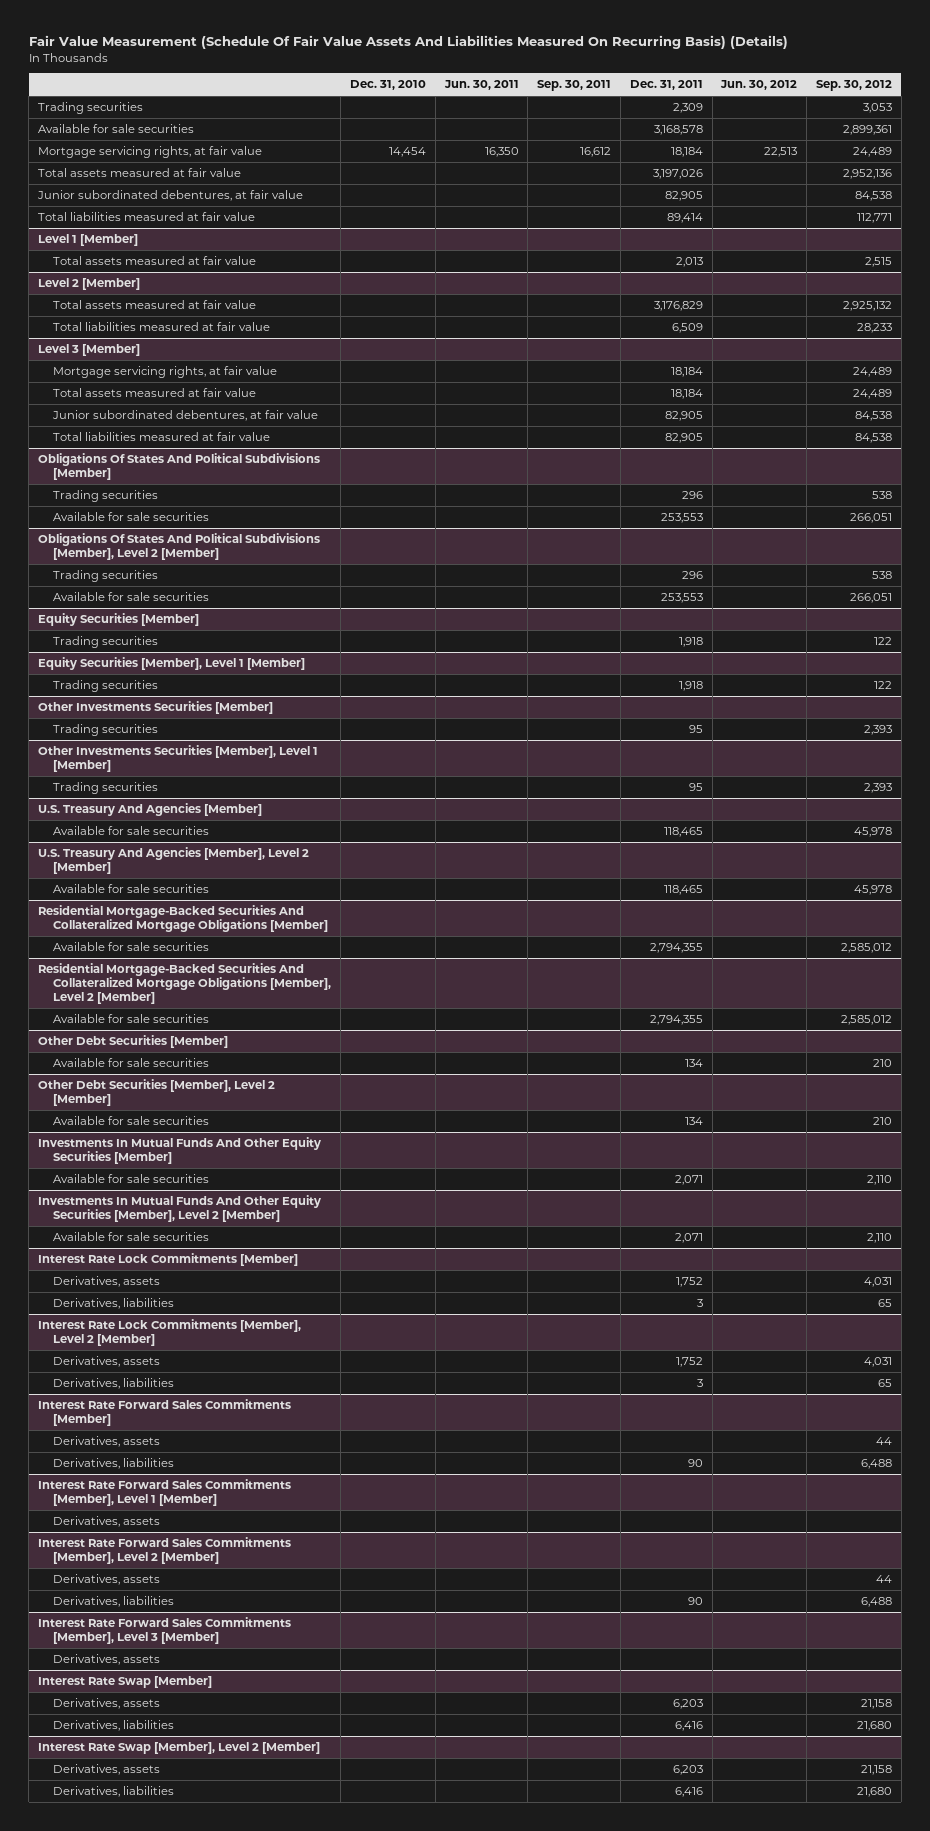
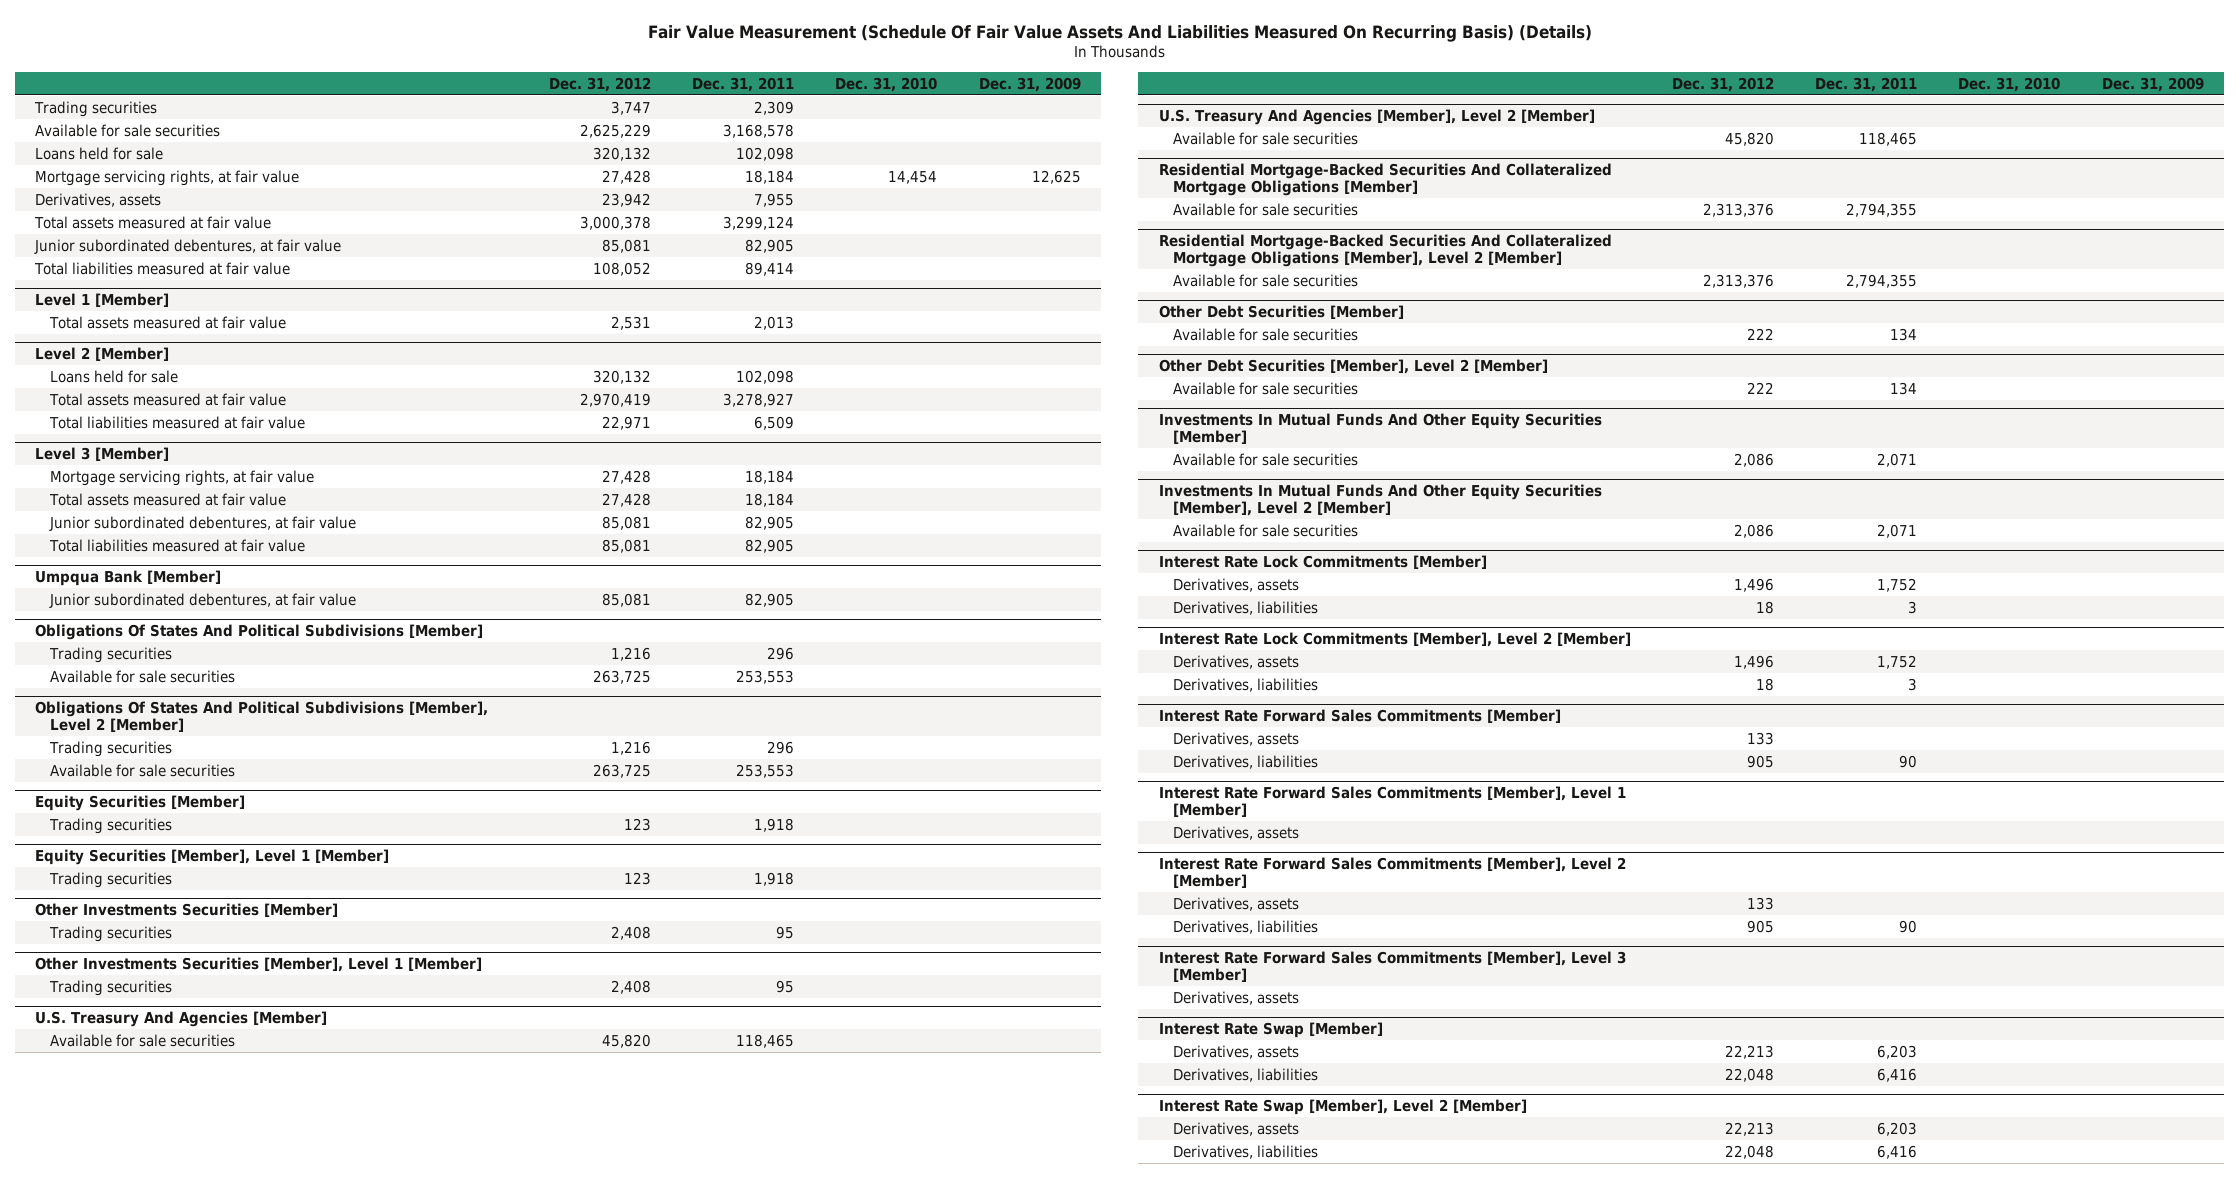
[443,80,519,91] Jun. 30, 2011 -> none
[537,80,612,92] Sep. 30, 2011 -> none
[720,80,798,91] Jun. 30, 2012 -> none
[815,80,892,92] Sep. 30, 2012 -> none
none -> [548,76,651,92] Dec. 31, 2012
none -> [978,76,1081,92] Dec. 31, 2009
none -> [35,146,164,160] Loans held for sale
none -> [35,192,162,207] Derivatives, assets
[652,168,703,179] 3,197,026 -> [723,215,795,230] 3,299,124
none -> [50,369,179,383] Loans held for sale
[653,300,703,311] 3,176,829 -> [723,392,795,407] 3,278,927
none -> [35,570,222,587] Umpqua Bank [Member]
none -> [49,592,357,608] Junior subordinated debentures, at fair value

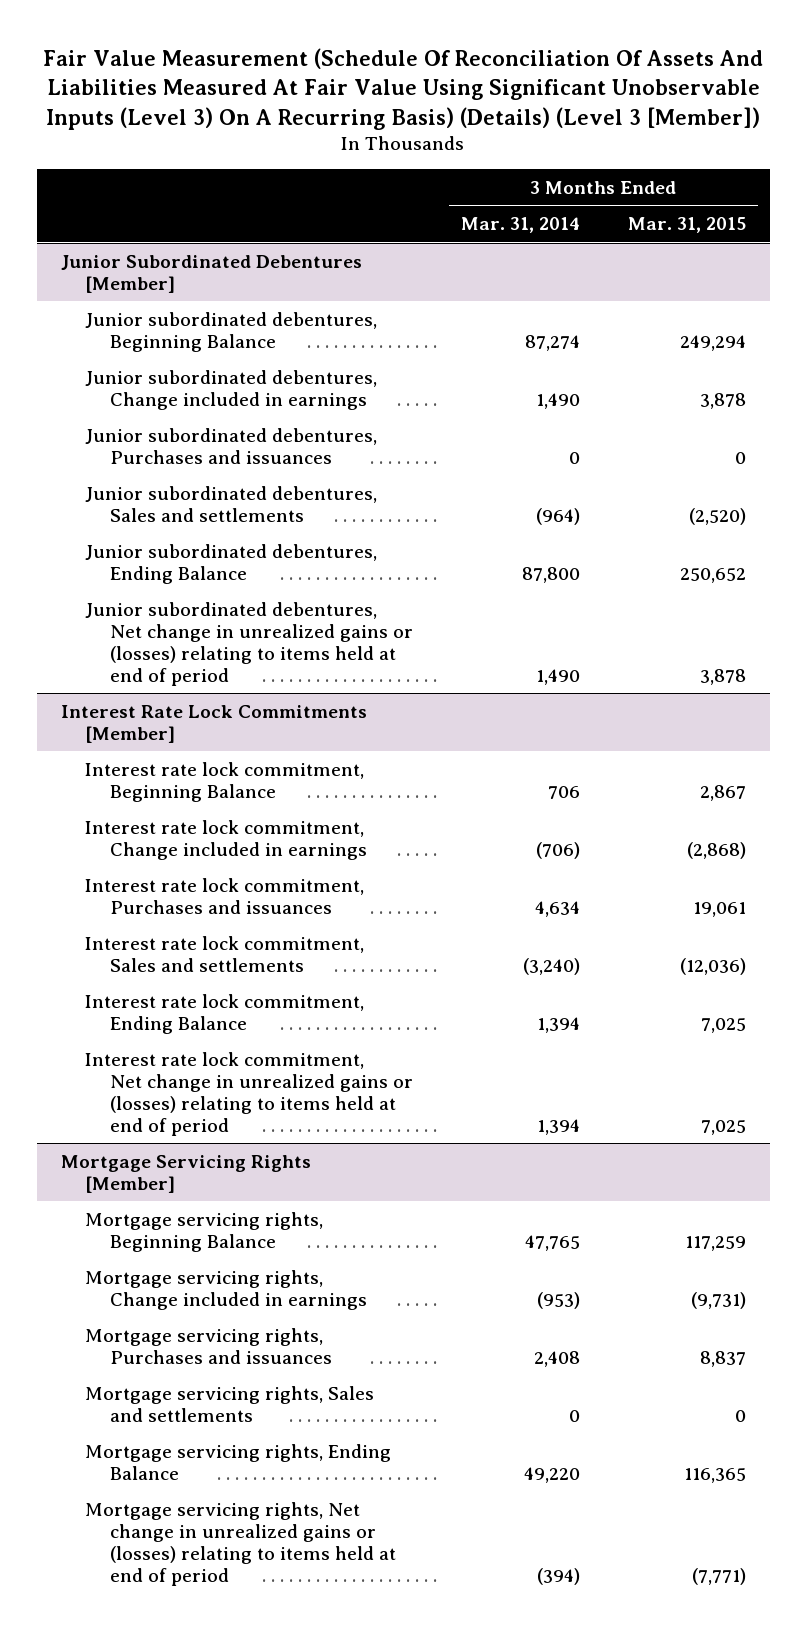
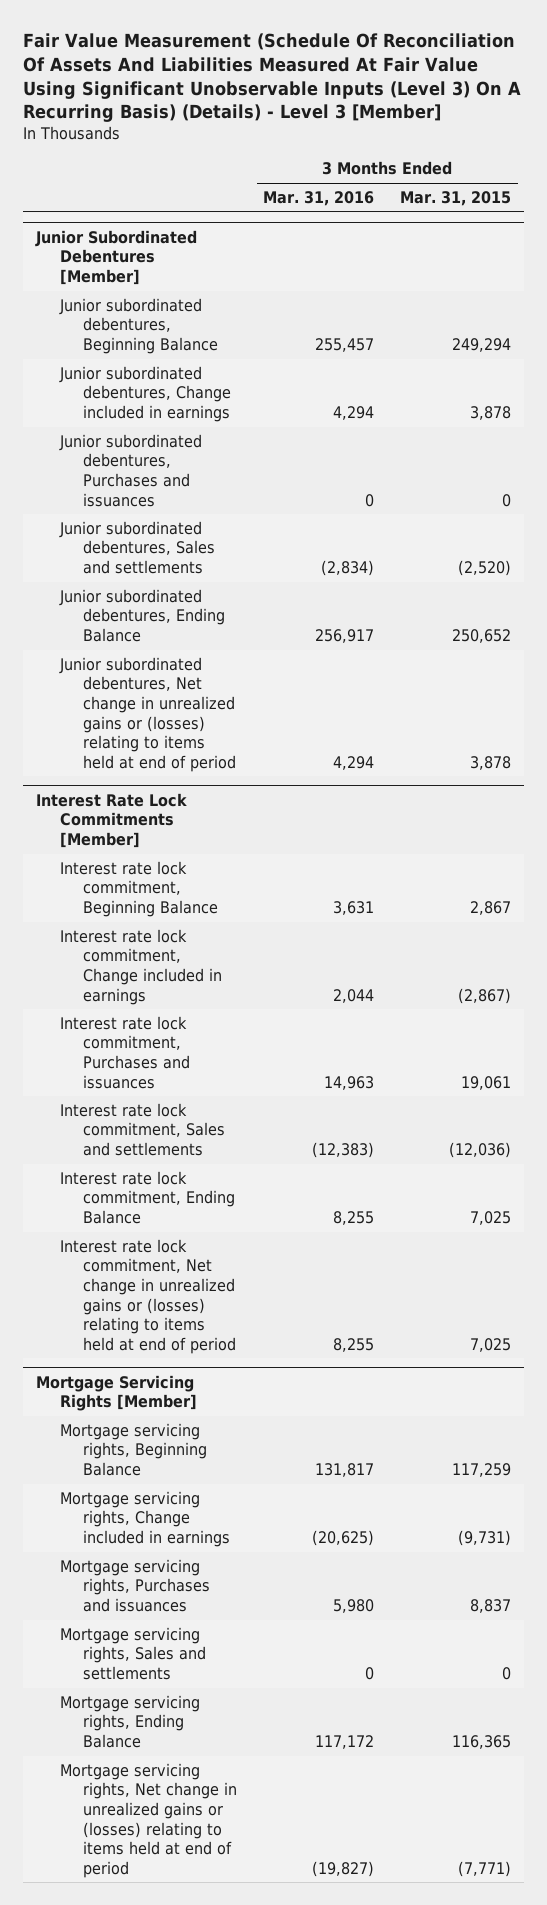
[43,47,764,130] Fair Value Measurement (Schedule Of Reconciliation Of Assets And Liabilities Measured At Fair Value Using Significant Unobservable Inputs (Level 3) On A Recurring Basis) (Details) (Level 3 [Member]) -> [23,32,522,123] Fair Value Measurement (Schedule Of Reconciliation Of Assets And Liabilities Measured At Fair Value Using Significant Unobservable Inputs (Level 3) On A Recurring Basis) (Details) - Level 3 [Member]
[460,217,580,234] Mar. 31, 2014 -> none
none -> [263,191,375,207] Mar. 31, 2016
[686,841,746,859] (2,868) -> [458,987,512,1004] (2,867)

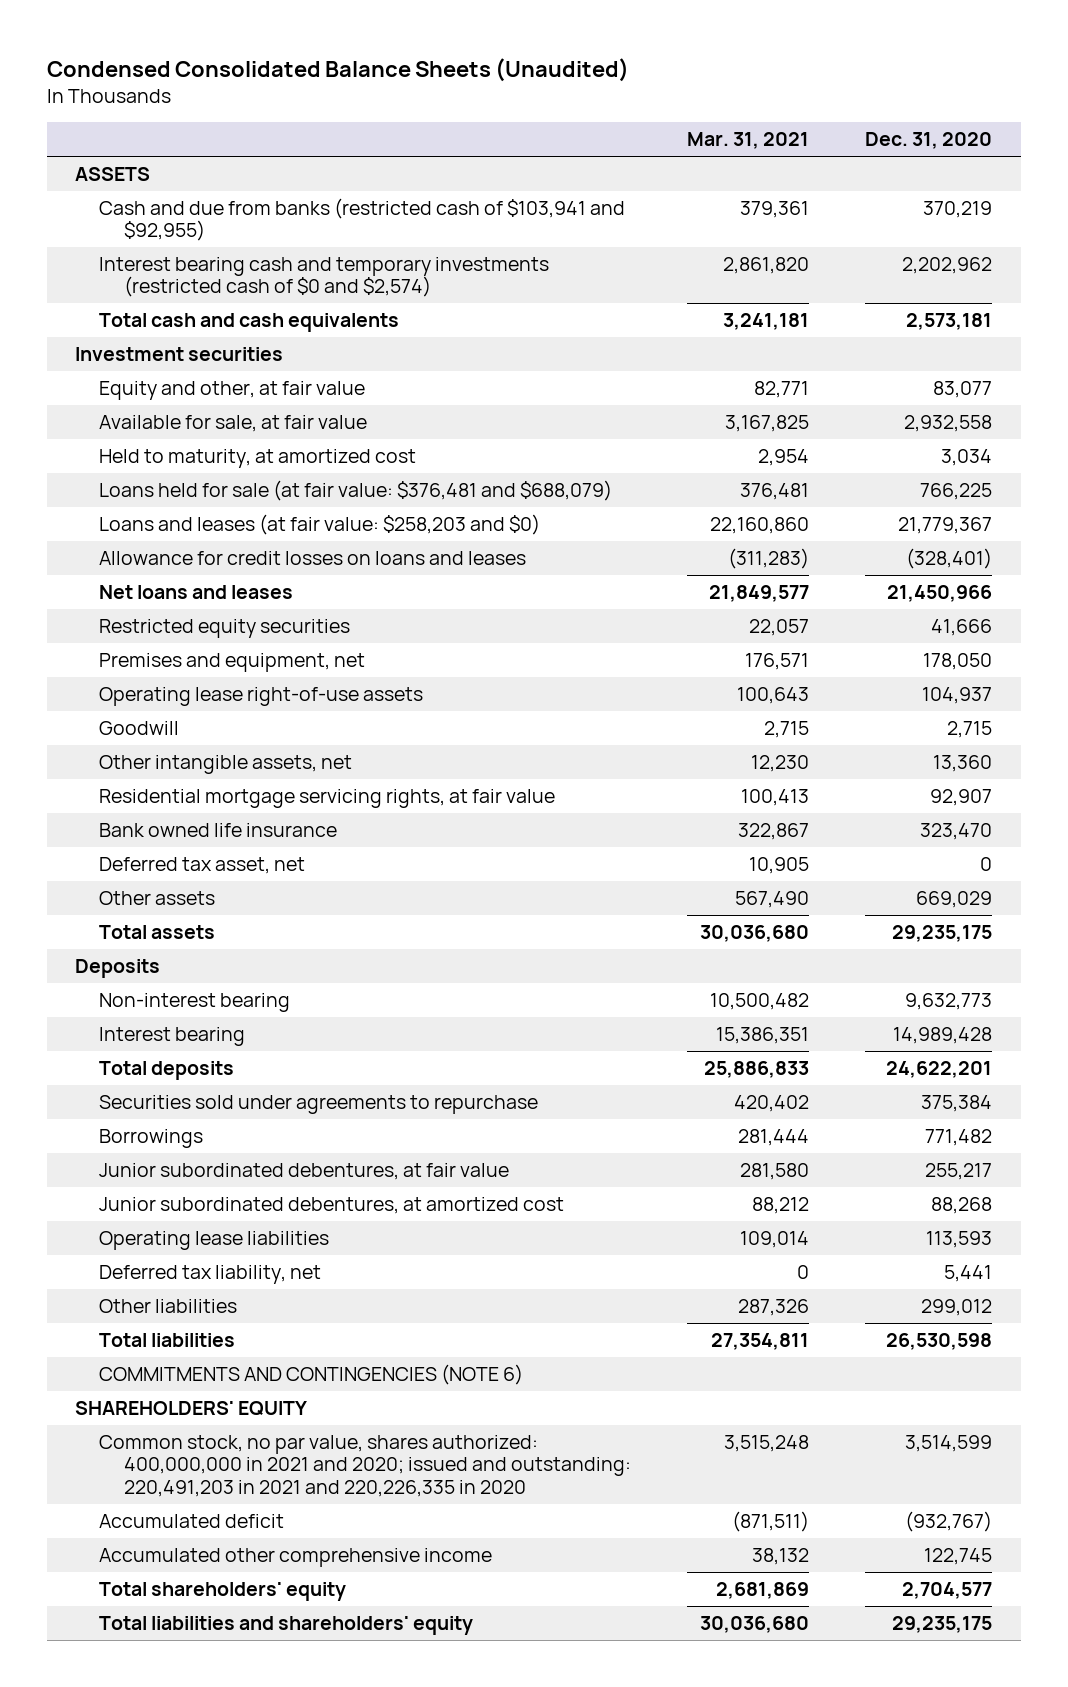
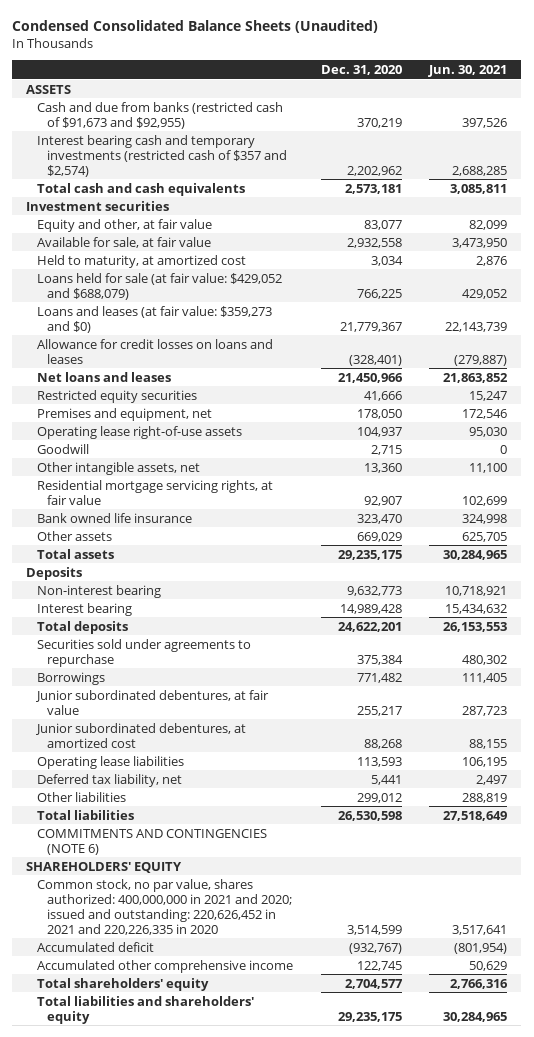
[686,132,809,150] Mar. 31, 2021 -> none
none -> [428,64,508,77] Jun. 30, 2021
[99,198,626,242] Cash and due from banks (restricted cash of $103,941 and $92,955) -> [36,101,283,129] Cash and due from banks (restricted cash of $91,673 and $92,955)
[99,257,550,298] Interest bearing cash and temporary investments (restricted cash of $0 and $2,574) -> [36,134,288,177] Interest bearing cash and temporary investments (restricted cash of $357 and $2,574)
[99,480,613,502] Loans held for sale (at fair value: $376,481 and $688,079) -> [36,272,282,300] Loans held for sale (at fair value: $429,052 and $688,079)
[99,514,541,536] Loans and leases (at fair value: $258,203 and $0) -> [36,305,272,333] Loans and leases (at fair value: $359,273 and $0)
[99,857,306,875] Deferred tax asset, net -> none
[99,1435,631,1497] Common stock, no par value, shares authorized: 400,000,000 in 2021 and 2020; issued and outstanding: 220,491,203 in 2021 and 220,226,335 in 2020 -> [36,878,293,935] Common stock, no par value, shares authorized: 400,000,000 in 2021 and 2020; issued and outstanding: 220,626,452 in 2021 and 220,226,335 in 2020

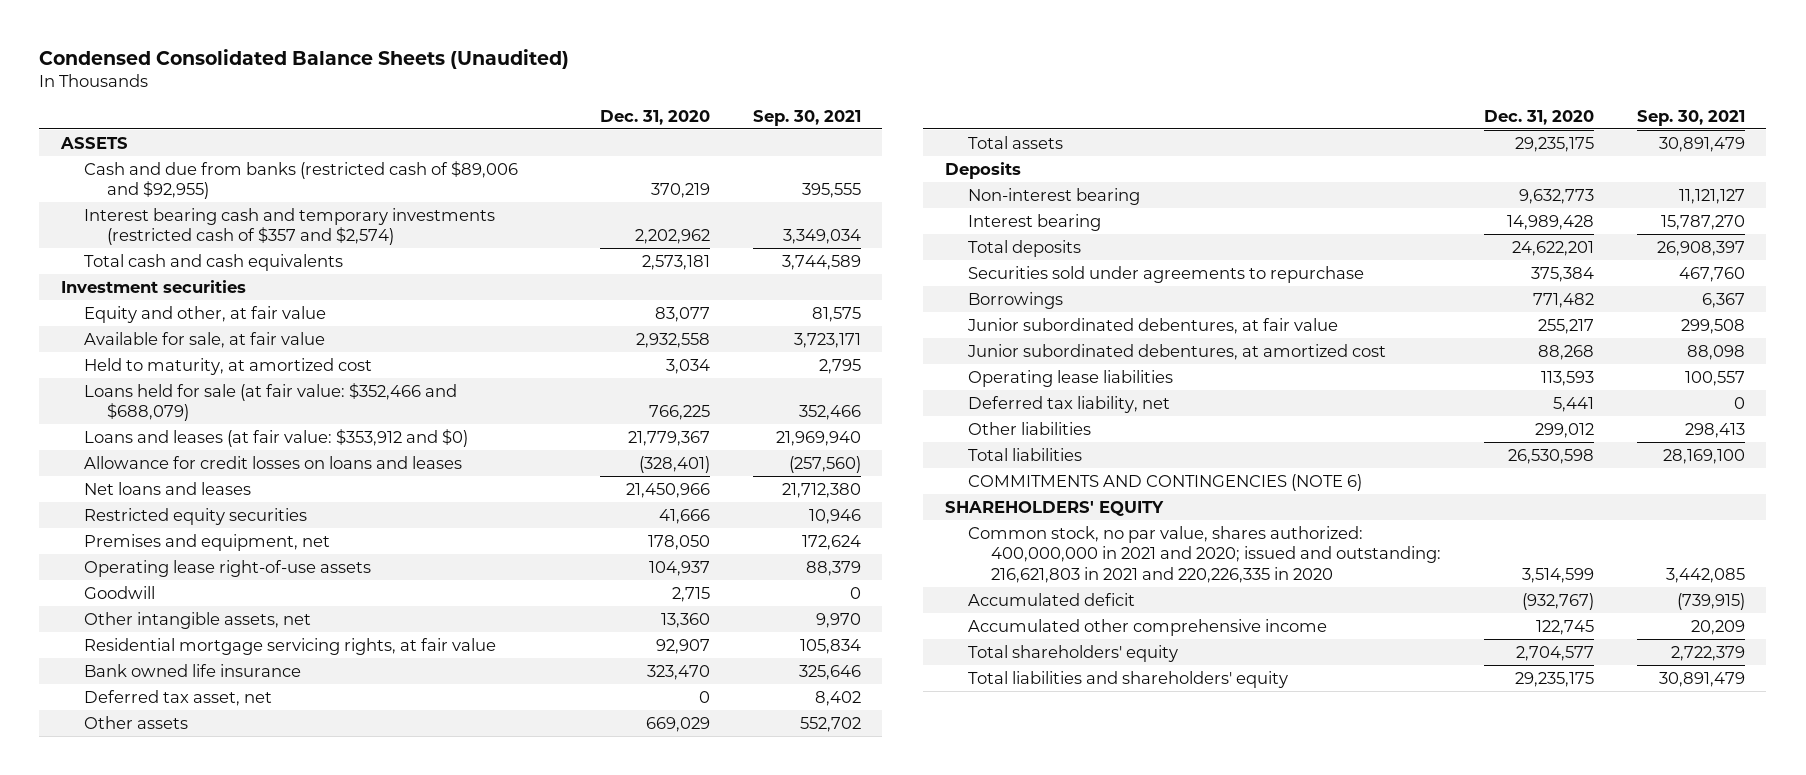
[428,64,508,77] Jun. 30, 2021 -> none
none -> [752,109,861,126] Sep. 30, 2021
[36,101,283,129] Cash and due from banks (restricted cash of $91,673 and $92,955) -> [84,160,519,200] Cash and due from banks (restricted cash of $89,006 and $92,955)
[36,272,282,300] Loans held for sale (at fair value: $429,052 and $688,079) -> [84,382,458,422] Loans held for sale (at fair value: $352,466 and $688,079)
[36,305,272,333] Loans and leases (at fair value: $359,273 and $0) -> [84,428,469,447] Loans and leases (at fair value: $353,912 and $0)
none -> [84,689,273,706] Deferred tax asset, net
[36,878,293,935] Common stock, no par value, shares authorized: 400,000,000 in 2021 and 2020; issued and outstanding: 220,626,452 in 2021 and 220,226,335 in 2020 -> [968,525,1442,584] Common stock, no par value, shares authorized: 400,000,000 in 2021 and 2020; issued and outstanding: 216,621,803 in 2021 and 220,226,335 in 2020

